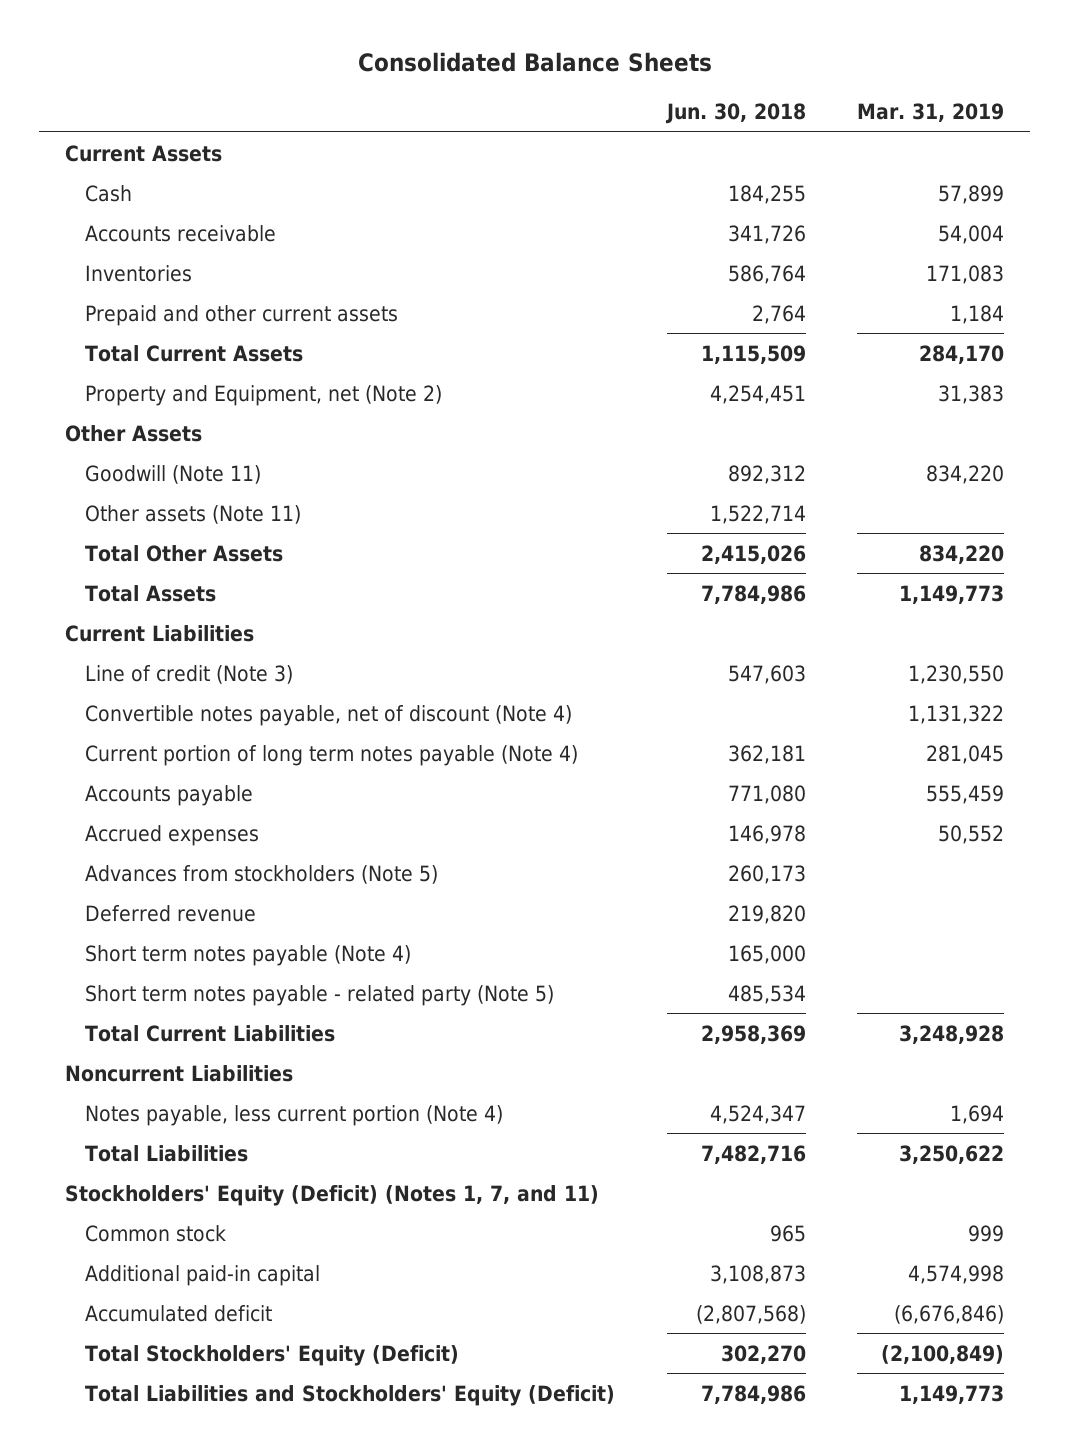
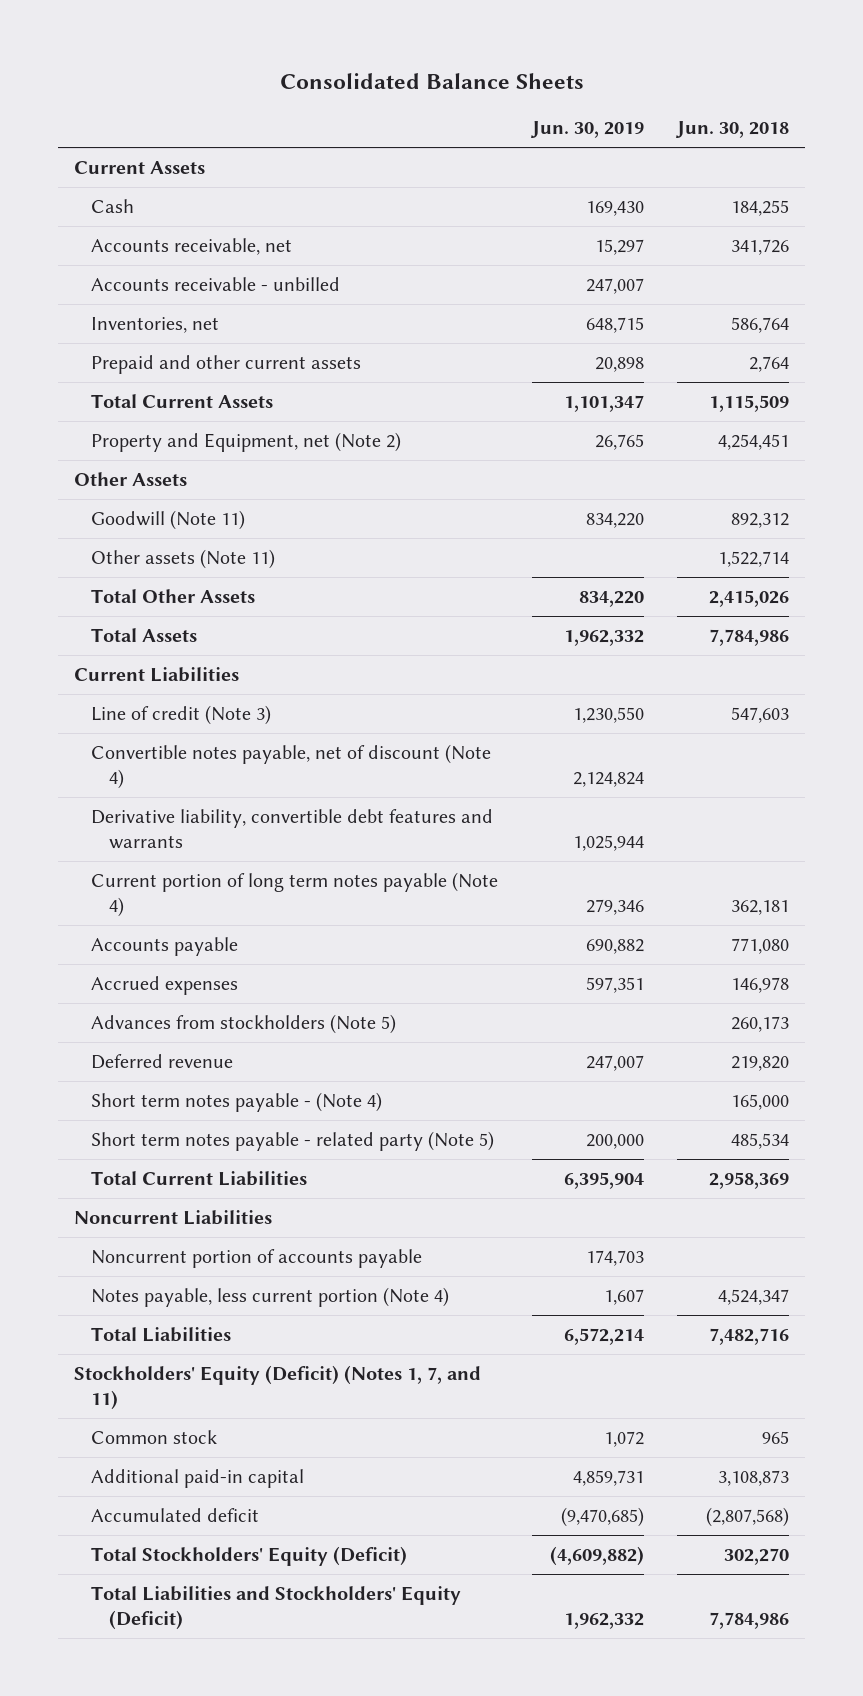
[857,102,1005,122] Mar. 31, 2019 -> none
none -> [529,121,644,139] Jun. 30, 2019
[85,224,277,242] Accounts receivable -> [91,237,293,255] Accounts receivable, net
none -> [91,276,341,291] Accounts receivable - unbilled
[85,264,193,282] Inventories -> [91,316,220,333] Inventories, net
none -> [91,808,494,850] Derivative liability, convertible debt features and warrants
[85,944,412,966] Short term notes payable (Note 4) -> [91,1091,383,1112] Short term notes payable - (Note 4)
none -> [91,1248,423,1268] Noncurrent portion of accounts payable

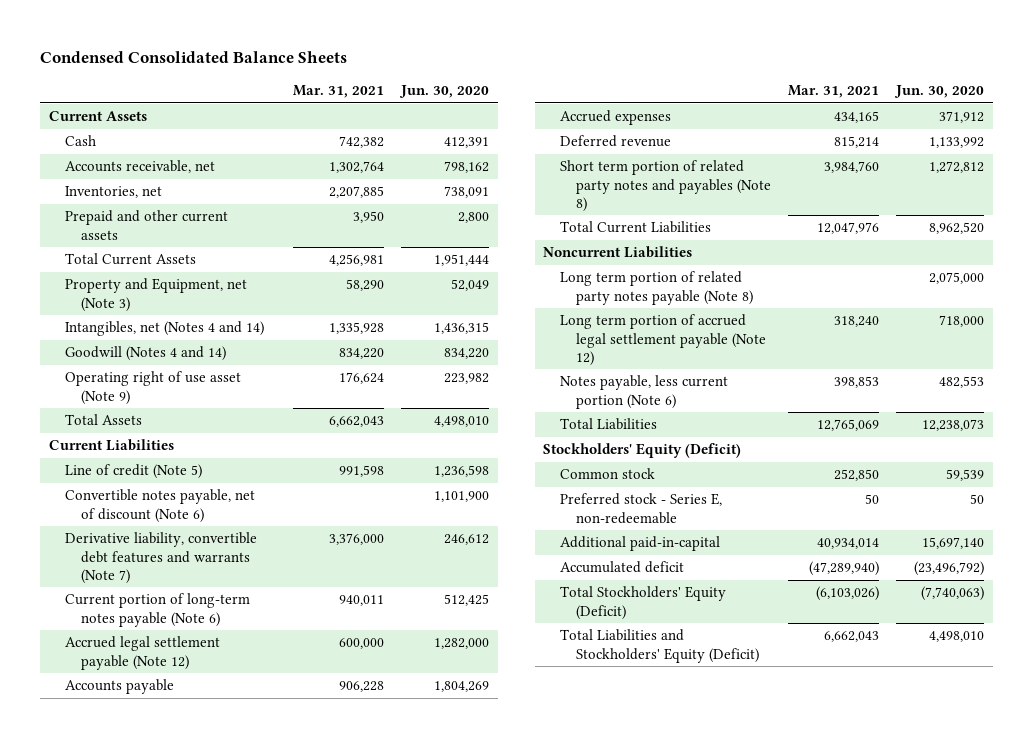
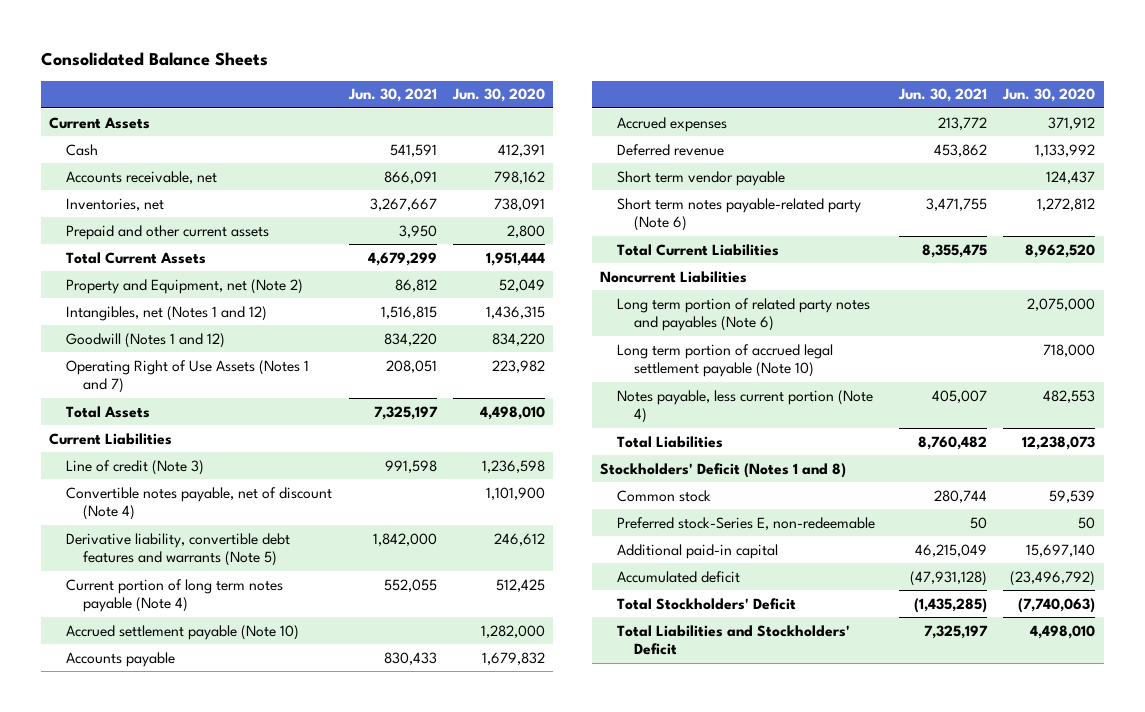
[40,51,348,64] Condensed Consolidated Balance Sheets -> [41,52,269,67] Consolidated Balance Sheets
[293,84,385,98] Mar. 31, 2021 -> none
none -> [347,88,437,103] Jun. 30, 2021
[64,278,247,312] Property and Equipment, net (Note 3) -> [66,278,304,294] Property and Equipment, net (Note 2)
[64,321,264,337] Intangibles, net (Notes 4 and 14) -> [66,305,268,321] Intangibles, net (Notes 1 and 12)
[64,346,226,362] Goodwill (Notes 4 and 14) -> [66,332,226,348] Goodwill (Notes 1 and 12)
[64,371,241,405] Operating right of use asset (Note 9) -> [66,359,310,394] Operating Right of Use Assets (Notes 1 and 7)
[64,464,202,480] Line of credit (Note 5) -> [66,459,205,475] Line of credit (Note 3)
[64,489,255,523] Convertible notes payable, net of discount (Note 6) -> [66,486,333,521] Convertible notes payable, net of discount (Note 4)
[64,532,257,584] Derivative liability, convertible debt features and warrants (Note 7) -> [66,532,291,567] Derivative liability, convertible debt features and warrants (Note 5)
[64,593,250,627] Current portion of long-term notes payable (Note 6) -> [66,578,284,613] Current portion of long term notes payable (Note 4)
[64,636,220,670] Accrued legal settlement payable (Note 12) -> [66,624,300,640] Accrued settlement payable (Note 10)
[434,681,490,693] 1,804,269 -> [481,651,545,665] 1,679,832
none -> [616,170,785,186] Short term vendor payable
[559,160,772,212] Short term portion of related party notes and payables (Note 8) -> [616,197,861,232] Short term notes payable-related party (Note 6)
[559,271,754,305] Long term portion of related party notes payable (Note 8) -> [616,297,870,332] Long term portion of related party notes and payables (Note 6)
[559,314,767,366] Long term portion of accrued legal settlement payable (Note 12) -> [616,343,833,378] Long term portion of accrued legal settlement payable (Note 10)
[559,375,728,409] Notes payable, less current portion (Note 6) -> [616,389,873,424] Notes payable, less current portion (Note 4)
[543,443,742,459] Stockholders' Equity (Deficit) -> [599,462,846,478] Stockholders' Deficit (Notes 1 and 8)
[559,493,722,524] Preferred stock - Series E, non-redeemable -> [616,516,875,530] Preferred stock-Series E, non-redeemable
[559,536,720,552] Additional paid-in-capital -> [616,543,778,559] Additional paid-in capital
[559,586,726,620] Total Stockholders' Equity (Deficit) -> [616,597,796,610] Total Stockholders' Deficit
[559,629,760,663] Total Liabilities and Stockholders' Equity (Deficit) -> [616,624,850,656] Total Liabilities and Stockholders' Deficit

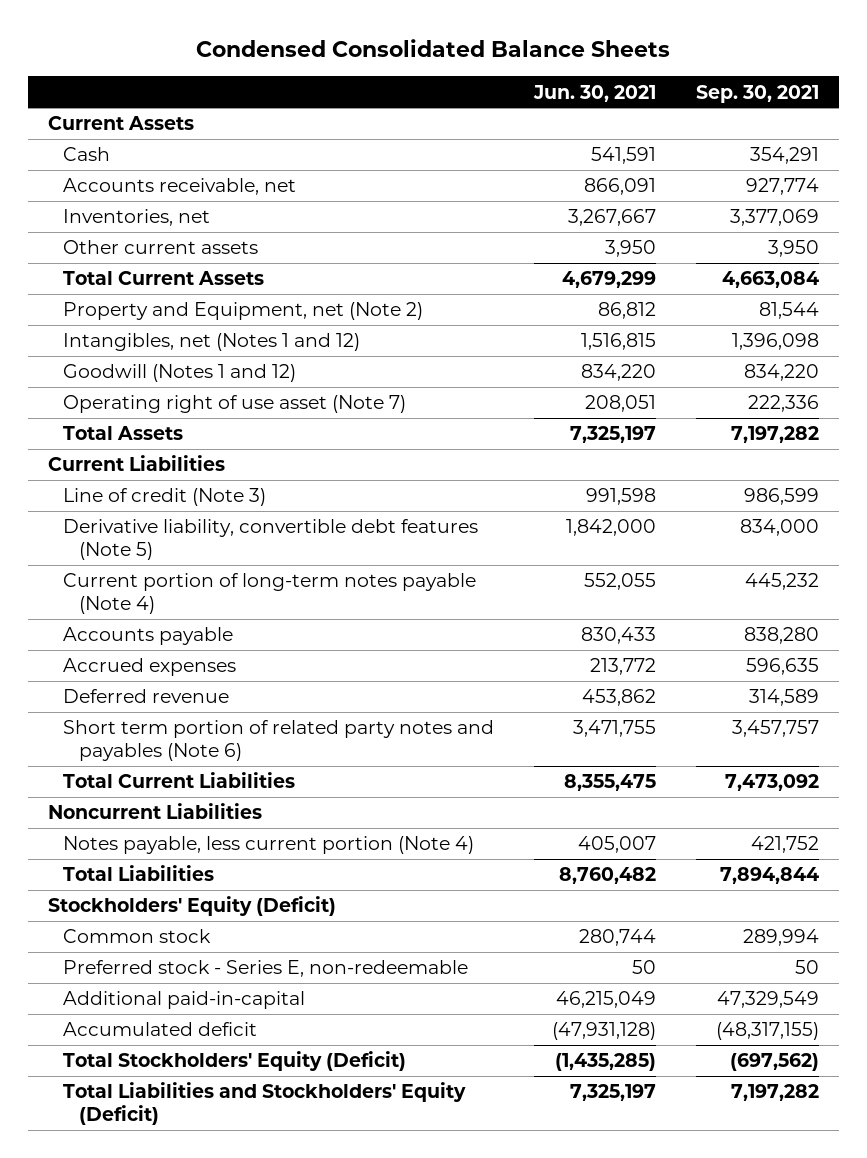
[41,52,269,67] Consolidated Balance Sheets -> [196,39,671,58] Condensed Consolidated Balance Sheets
[451,88,545,103] Jun. 30, 2020 -> none
none -> [695,84,819,103] Sep. 30, 2021
[66,224,270,240] Prepaid and other current assets -> [63,240,259,255] Other current assets
[66,359,310,394] Operating Right of Use Assets (Notes 1 and 7) -> [63,395,407,414] Operating right of use asset (Note 7)
[66,486,333,521] Convertible notes payable, net of discount (Note 4) -> none
[66,624,300,640] Accrued settlement payable (Note 10) -> none
[66,532,291,567] Derivative liability, convertible debt features and warrants (Note 5) -> [63,519,479,561] Derivative liability, convertible debt features (Note 5)
[66,578,284,613] Current portion of long term notes payable (Note 4) -> [63,573,477,615] Current portion of long-term notes payable (Note 4)
[616,170,785,186] Short term vendor payable -> none
[616,197,861,232] Short term notes payable-related party (Note 6) -> [63,720,495,762] Short term portion of related party notes and payables (Note 6)
[616,297,870,332] Long term portion of related party notes and payables (Note 6) -> none
[616,343,833,378] Long term portion of accrued legal settlement payable (Note 10) -> none
[599,462,846,478] Stockholders' Deficit (Notes 1 and 8) -> [47,896,336,917] Stockholders' Equity (Deficit)
[616,516,875,530] Preferred stock-Series E, non-redeemable -> [63,960,469,978] Preferred stock - Series E, non-redeemable
[616,543,778,559] Additional paid-in capital -> [63,991,306,1010] Additional paid-in-capital
[616,597,796,610] Total Stockholders' Deficit -> [63,1051,407,1072] Total Stockholders' Equity (Deficit)
[616,624,850,656] Total Liabilities and Stockholders' Deficit -> [63,1082,467,1126] Total Liabilities and Stockholders' Equity (Deficit)

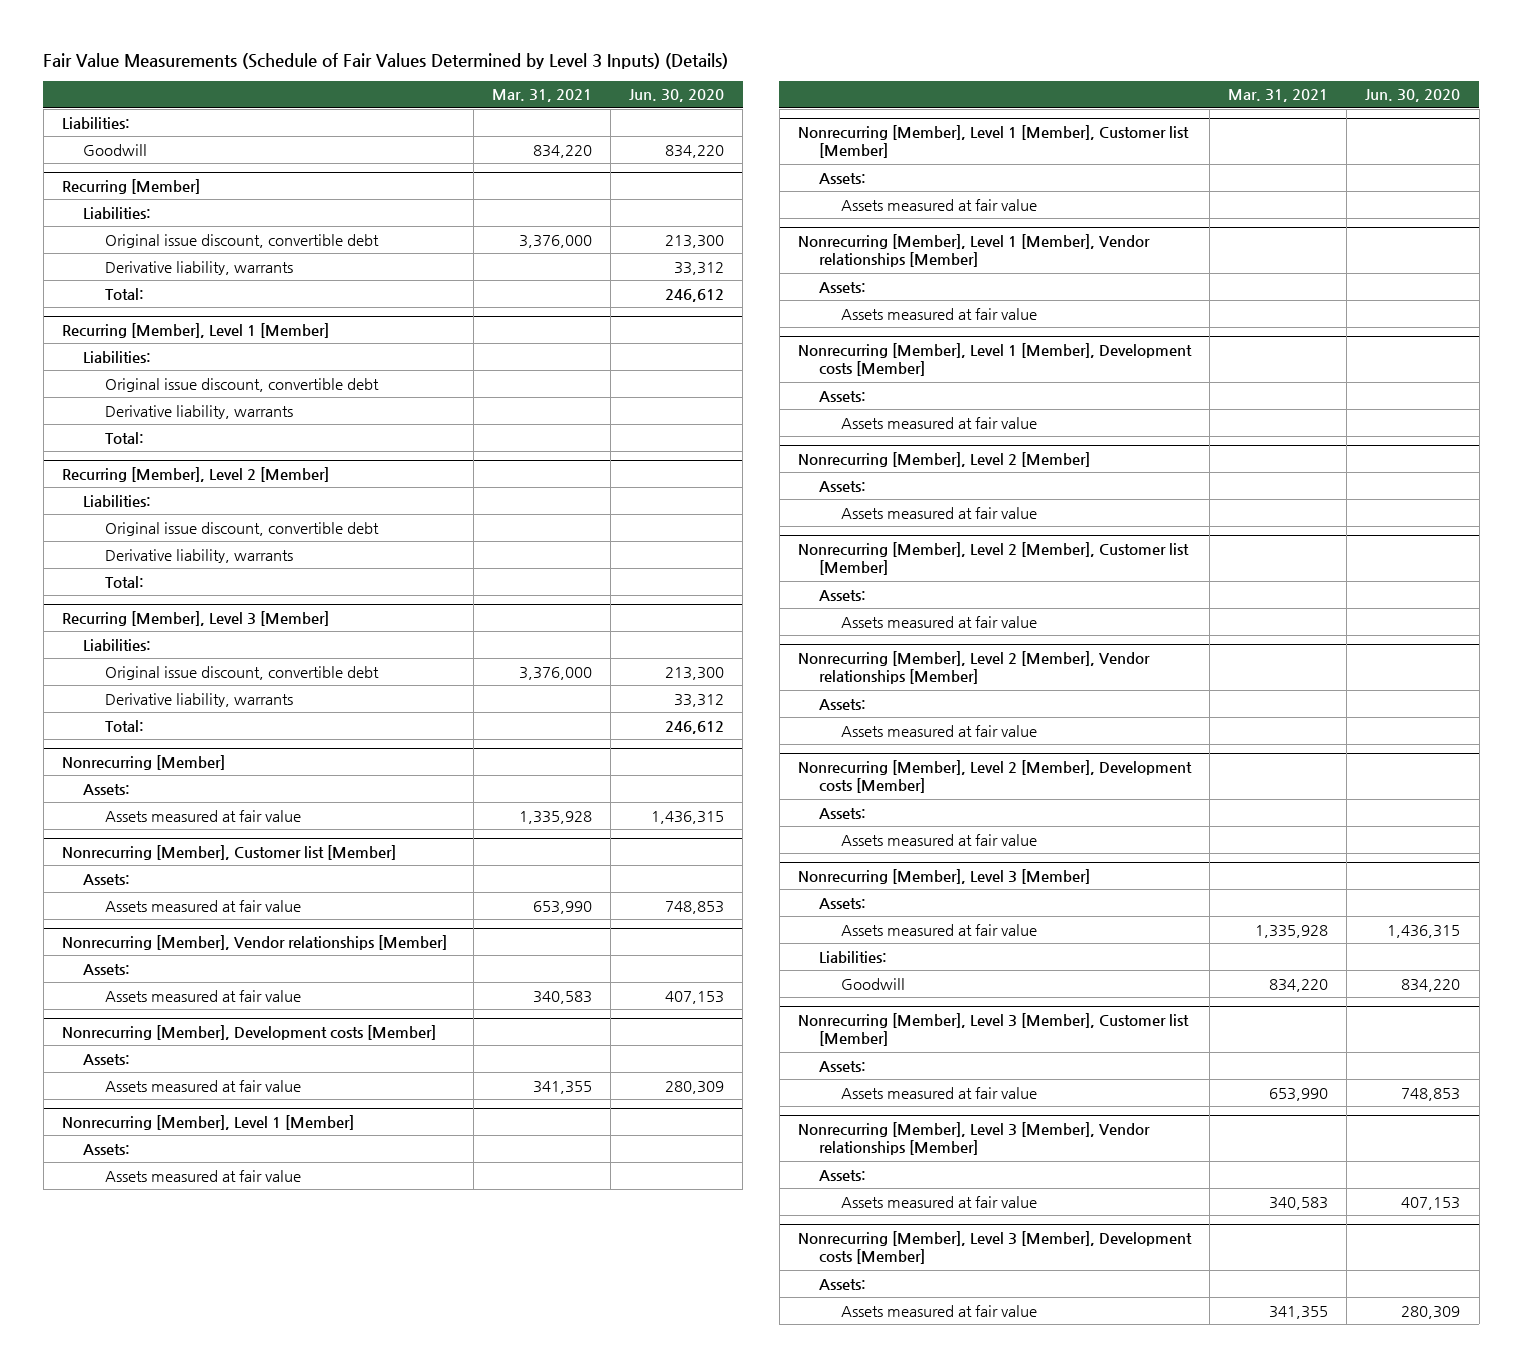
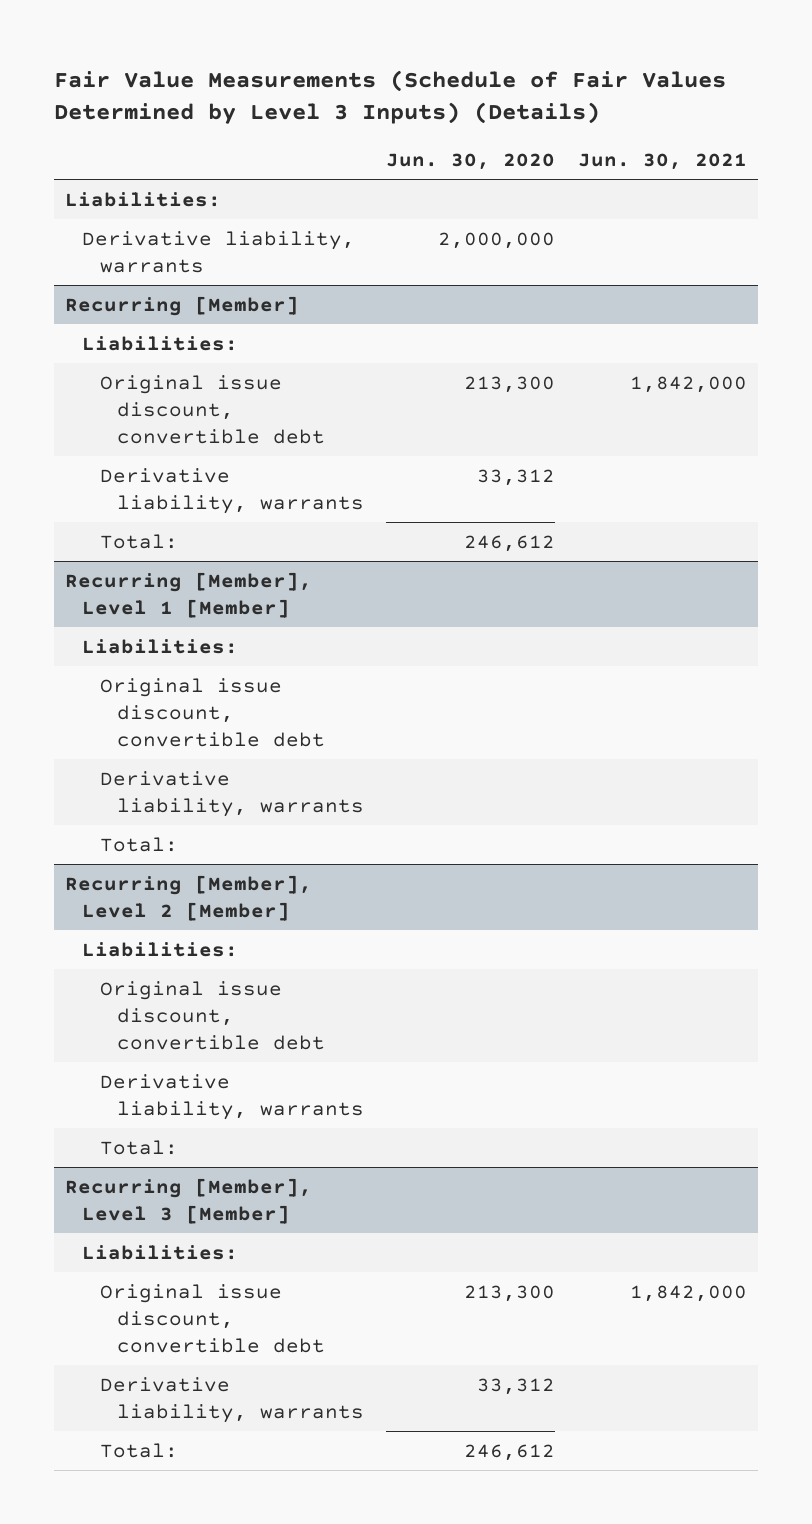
[492,89,593,103] Mar. 31, 2021 -> none
none -> [577,152,747,170] Jun. 30, 2021
[83,143,148,156] Goodwill -> none
none -> [82,230,356,273] Derivative liability, warrants
[61,754,225,770] Nonrecurring [Member] -> none
[83,783,131,795] Assets: -> none
[104,809,301,822] Assets measured at fair value -> none
[61,844,396,860] Nonrecurring [Member], Customer list [Member] -> none
[83,873,131,885] Assets: -> none
[104,899,301,912] Assets measured at fair value -> none
[61,934,447,950] Nonrecurring [Member], Vendor relationships [Member] -> none
[83,963,131,975] Assets: -> none
[104,989,301,1002] Assets measured at fair value -> none
[61,1024,436,1040] Nonrecurring [Member], Development costs [Member] -> none
[83,1053,131,1065] Assets: -> none
[104,1079,301,1092] Assets measured at fair value -> none
[61,1114,354,1130] Nonrecurring [Member], Level 1 [Member] -> none
[83,1143,131,1155] Assets: -> none
[104,1169,301,1182] Assets measured at fair value -> none
[798,124,1190,159] Nonrecurring [Member], Level 1 [Member], Customer list [Member] -> none
[819,172,867,184] Assets: -> none
[840,198,1037,211] Assets measured at fair value -> none
[798,233,1151,268] Nonrecurring [Member], Level 1 [Member], Vendor relationships [Member] -> none
[819,281,867,293] Assets: -> none
[840,307,1037,320] Assets measured at fair value -> none
[798,342,1193,377] Nonrecurring [Member], Level 1 [Member], Development costs [Member] -> none
[819,390,867,402] Assets: -> none
[840,416,1037,429] Assets measured at fair value -> none
[798,451,1091,467] Nonrecurring [Member], Level 2 [Member] -> none
[819,480,867,492] Assets: -> none
[840,506,1037,519] Assets measured at fair value -> none
[798,541,1190,576] Nonrecurring [Member], Level 2 [Member], Customer list [Member] -> none
[819,589,867,601] Assets: -> none
[840,615,1037,628] Assets measured at fair value -> none
[798,650,1151,685] Nonrecurring [Member], Level 2 [Member], Vendor relationships [Member] -> none
[819,698,867,710] Assets: -> none
[840,724,1037,737] Assets measured at fair value -> none
[798,759,1193,794] Nonrecurring [Member], Level 2 [Member], Development costs [Member] -> none
[819,807,867,819] Assets: -> none
[840,833,1037,846] Assets measured at fair value -> none
[798,868,1091,884] Nonrecurring [Member], Level 3 [Member] -> none
[819,897,867,909] Assets: -> none
[840,923,1037,936] Assets measured at fair value -> none
[819,950,888,963] Liabilities: -> none
[840,977,905,990] Goodwill -> none
[798,1012,1190,1047] Nonrecurring [Member], Level 3 [Member], Customer list [Member] -> none
[819,1060,867,1072] Assets: -> none
[840,1086,1037,1099] Assets measured at fair value -> none
[798,1121,1151,1156] Nonrecurring [Member], Level 3 [Member], Vendor relationships [Member] -> none
[819,1169,867,1181] Assets: -> none
[840,1195,1037,1208] Assets measured at fair value -> none
[798,1230,1193,1265] Nonrecurring [Member], Level 3 [Member], Development costs [Member] -> none
[819,1278,867,1290] Assets: -> none
[840,1304,1037,1317] Assets measured at fair value -> none

